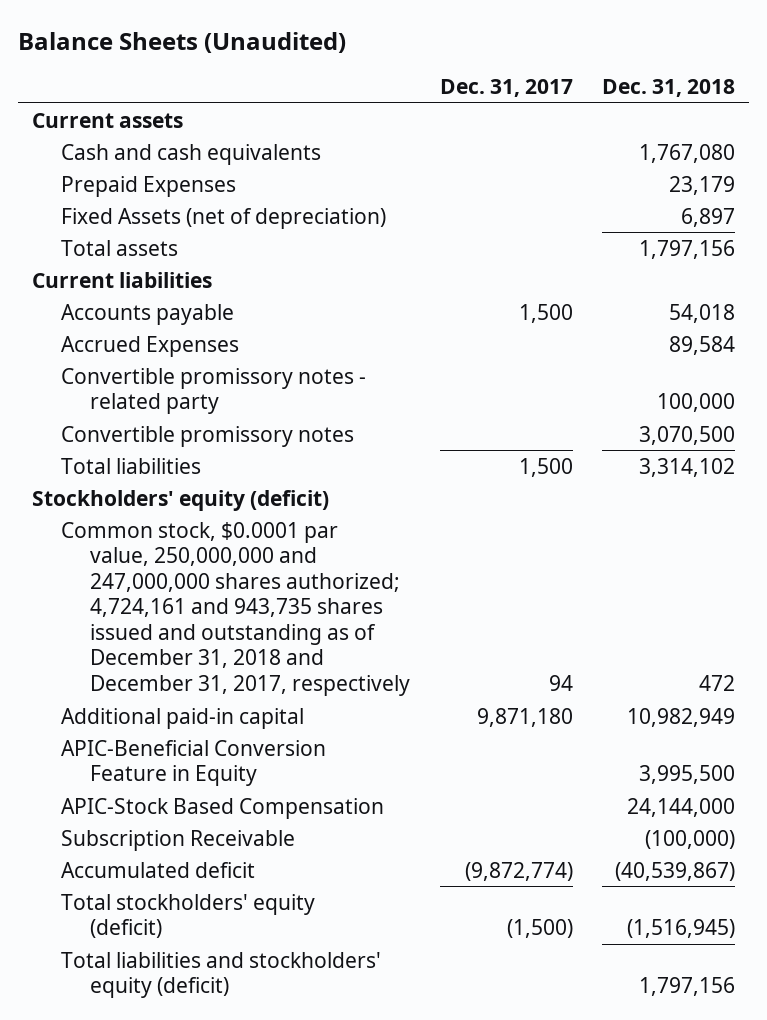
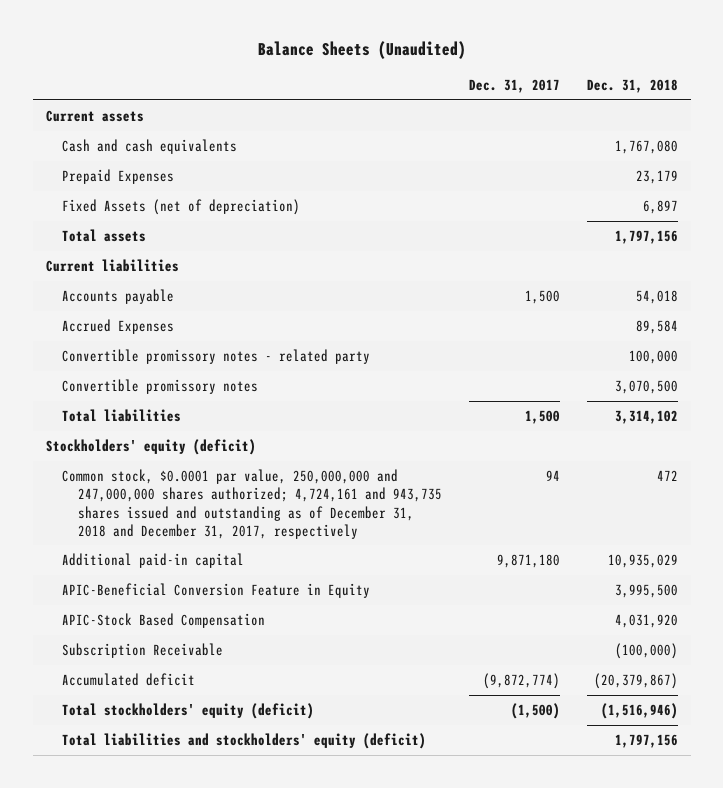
[626,707,735,727] 10,982,949 -> [607,553,678,568] 10,935,029
[626,797,735,817] 24,144,000 -> [614,613,678,628] 4,031,920
[614,861,735,881] (40,539,867) -> [593,672,678,689] (20,379,867)
[626,919,735,939] (1,516,945) -> [600,702,678,719] (1,516,946)

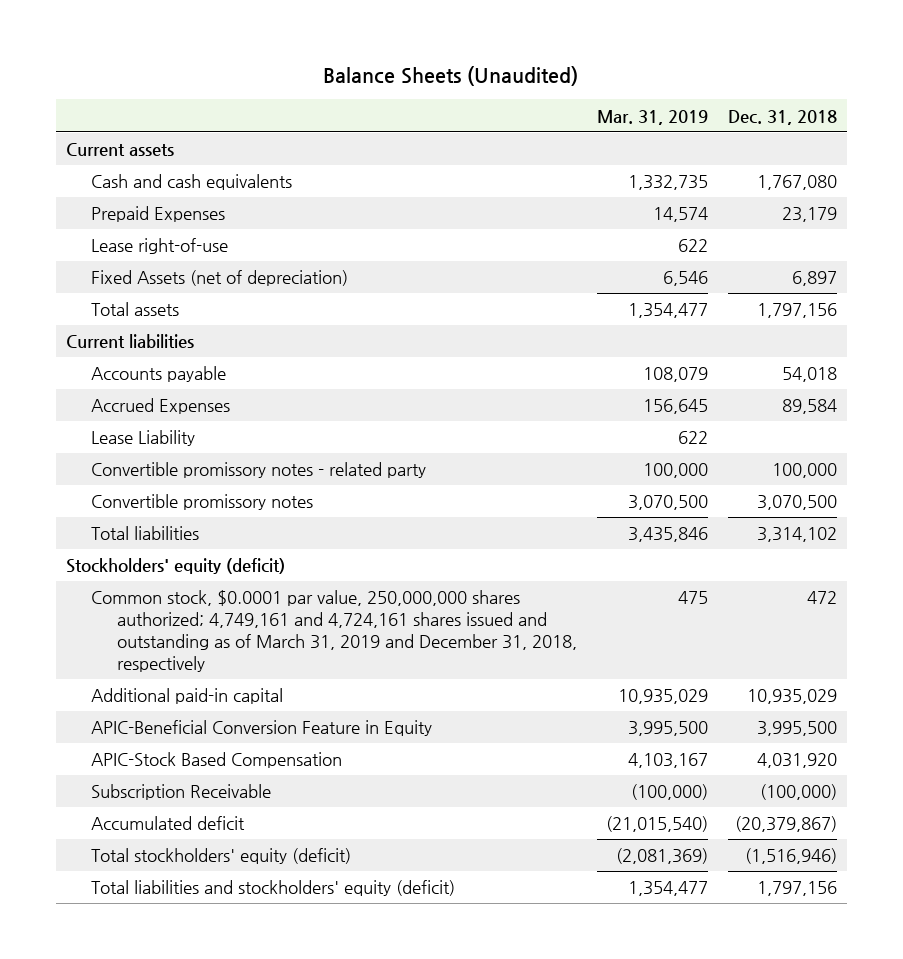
[468,78,560,93] Dec. 31, 2017 -> none
none -> [596,109,708,125] Mar. 31, 2019
none -> [91,238,229,255] Lease right-of-use
none -> [91,430,196,447] Lease Liability
[62,468,443,539] Common stock, $0.0001 par value, 250,000,000 and 247,000,000 shares authorized; 4,724,161 and 943,735 shares issued and outstanding as of December 31, 2018 and December 31, 2017, respectively -> [91,590,577,673] Common stock, $0.0001 par value, 250,000,000 shares authorized; 4,749,161 and 4,724,161 shares issued and outstanding as of March 31, 2019 and December 31, 2018, respectively

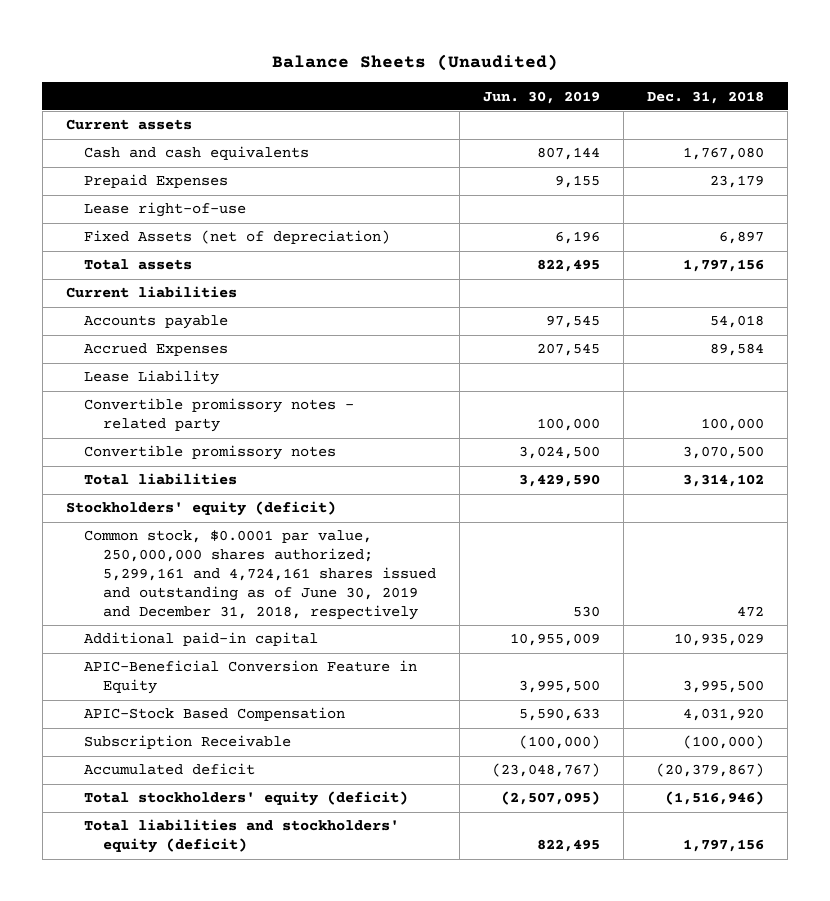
[596,109,708,125] Mar. 31, 2019 -> none
none -> [483,90,601,104] Jun. 30, 2019
[91,590,577,673] Common stock, $0.0001 par value, 250,000,000 shares authorized; 4,749,161 and 4,724,161 shares issued and outstanding as of March 31, 2019 and December 31, 2018, respectively -> [84,530,437,620] Common stock, $0.0001 par value, 250,000,000 shares authorized; 5,299,161 and 4,724,161 shares issued and outstanding as of June 30, 2019 and December 31, 2018, respectively

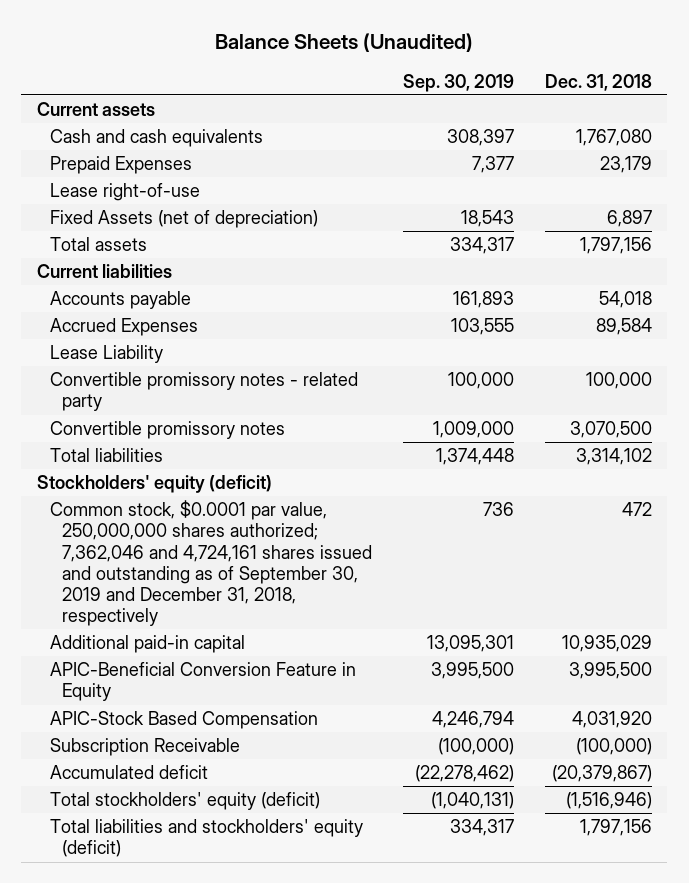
[483,90,601,104] Jun. 30, 2019 -> none
none -> [403,73,515,92] Sep. 30, 2019
[84,530,437,620] Common stock, $0.0001 par value, 250,000,000 shares authorized; 5,299,161 and 4,724,161 shares issued and outstanding as of June 30, 2019 and December 31, 2018, respectively -> [49,500,373,626] Common stock, $0.0001 par value, 250,000,000 shares authorized; 7,362,046 and 4,724,161 shares issued and outstanding as of September 30, 2019 and December 31, 2018, respectively

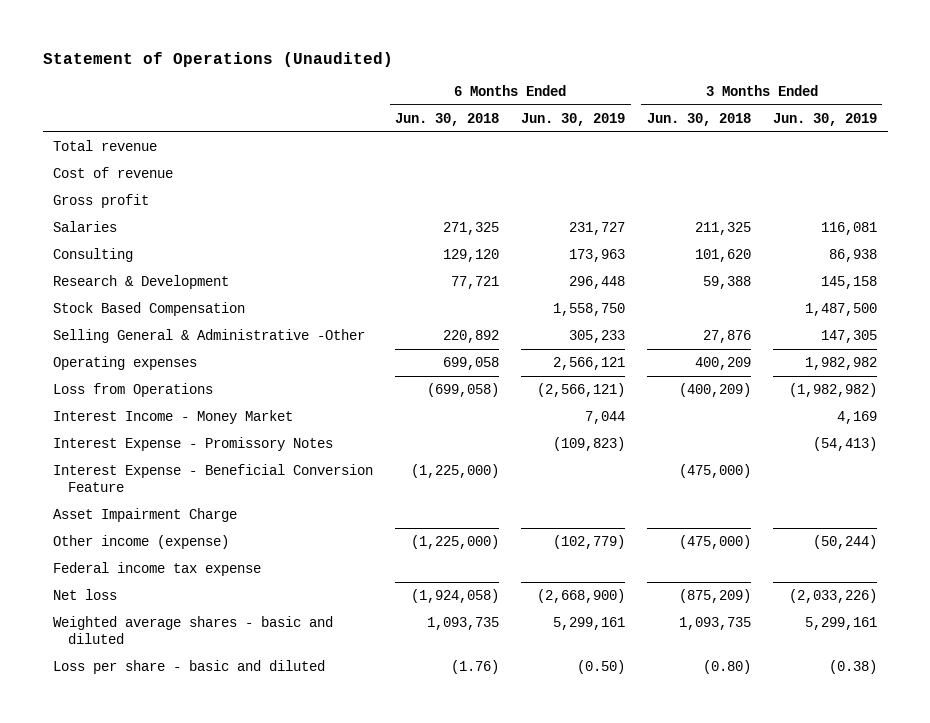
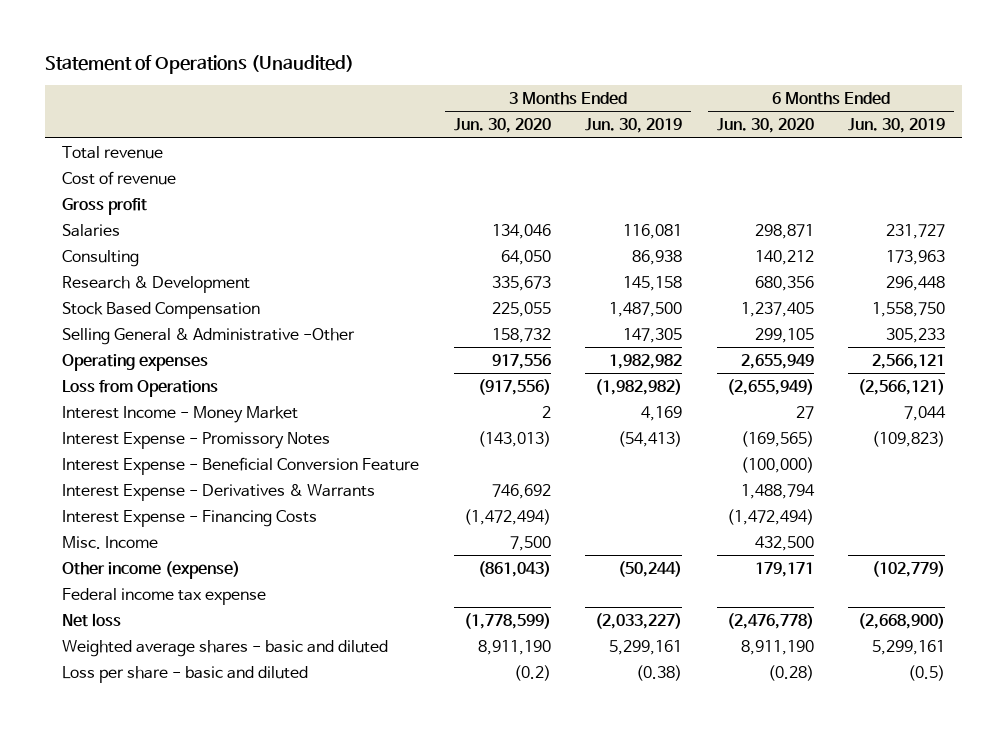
[395,112,500,126] Jun. 30, 2018 -> none
[646,112,751,126] Jun. 30, 2018 -> none
none -> [453,118,551,134] Jun. 30, 2020
none -> [716,118,814,134] Jun. 30, 2020
none -> [61,483,375,501] Interest Expense - Derivatives & Warrants
none -> [61,509,317,527] Interest Expense - Financing Costs
[53,508,238,523] Asset Impairment Charge -> [61,535,158,549] Misc. Income
[788,589,877,604] (2,033,226) -> [595,612,683,629] (2,033,227)
[577,660,626,675] (0.50) -> [908,664,946,681] (0.5)

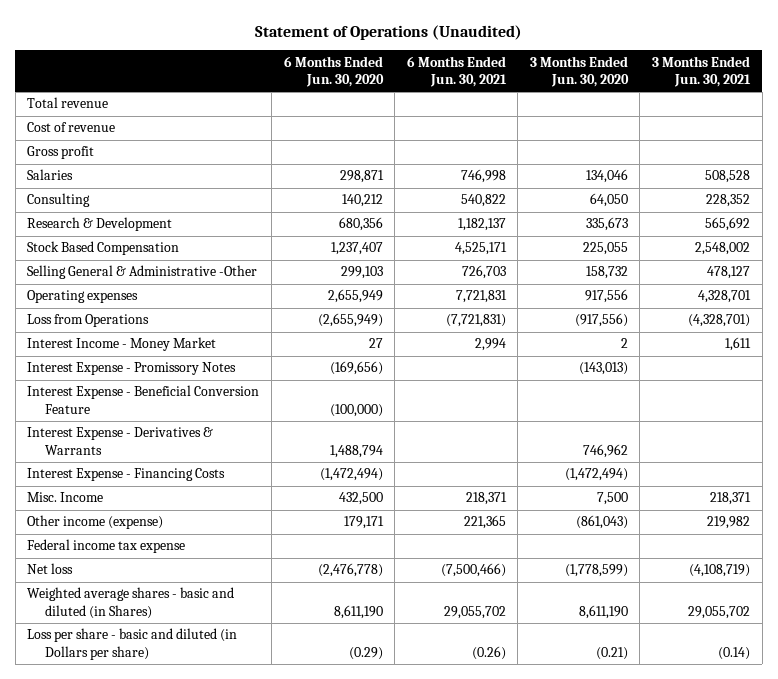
[585,118,683,134] Jun. 30, 2019 -> none
[848,118,946,134] Jun. 30, 2019 -> none
none -> [406,55,507,88] 6 Months Ended Jun. 30, 2021
none -> [652,55,752,88] 3 Months Ended Jun. 30, 2021
[740,301,814,317] 1,237,405 -> [330,242,383,256] 1,237,407
[754,327,814,343] 299,105 -> [340,266,383,280] 299,103
[740,430,814,447] (169,565) -> [329,361,383,376] (169,656)
[491,483,551,499] 746,692 -> [582,443,628,458] 746,962
[61,639,388,657] Weighted average shares - basic and diluted -> [27,587,235,619] Weighted average shares - basic and diluted (in Shares)
[477,639,551,655] 8,911,190 -> [578,604,628,619] 8,611,190
[740,639,814,655] 8,911,190 -> [333,604,383,619] 8,611,190
[61,665,308,683] Loss per share - basic and diluted -> [27,628,238,660] Loss per share - basic and diluted (in Dollars per share)
[513,664,551,681] (0.2) -> [595,646,628,660] (0.21)
[767,664,814,681] (0.28) -> [348,646,383,660] (0.29)

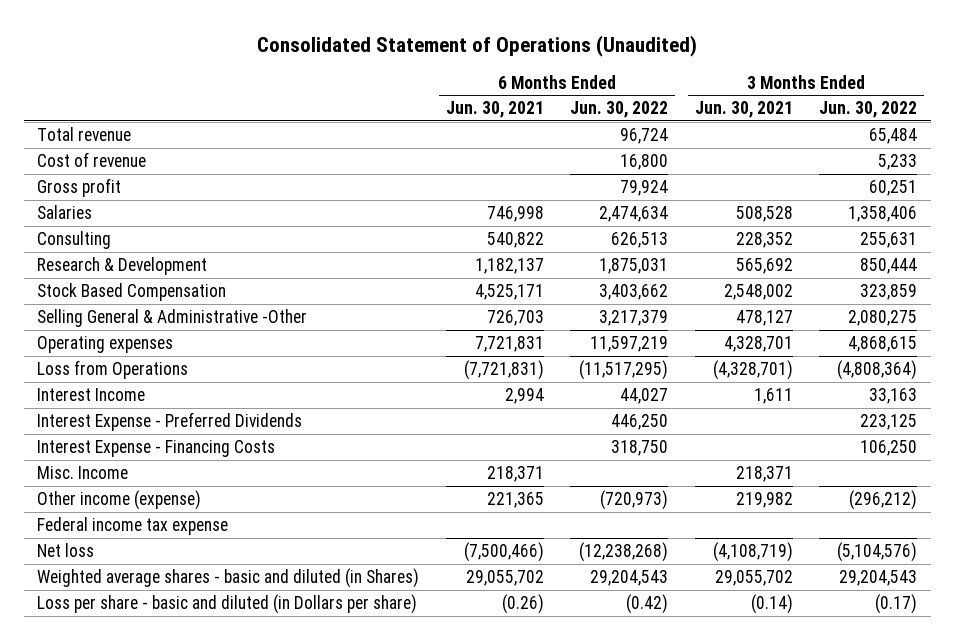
[254,24,522,40] Statement of Operations (Unaudited) -> [257,34,698,57] Consolidated Statement of Operations (Unaudited)
[283,55,384,88] 6 Months Ended Jun. 30, 2020 -> none
[529,55,629,88] 3 Months Ended Jun. 30, 2020 -> none
none -> [570,101,669,119] Jun. 30, 2022
none -> [819,101,918,119] Jun. 30, 2022
[27,362,237,376] Interest Expense - Promissory Notes -> none
[27,385,260,414] Interest Expense - Beneficial Conversion Feature -> none
[27,427,214,455] Interest Expense - Derivatives & Warrants -> none
[27,337,217,352] Interest Income - Money Market -> [37,388,146,402] Interest Income
none -> [37,412,303,432] Interest Expense - Preferred Dividends

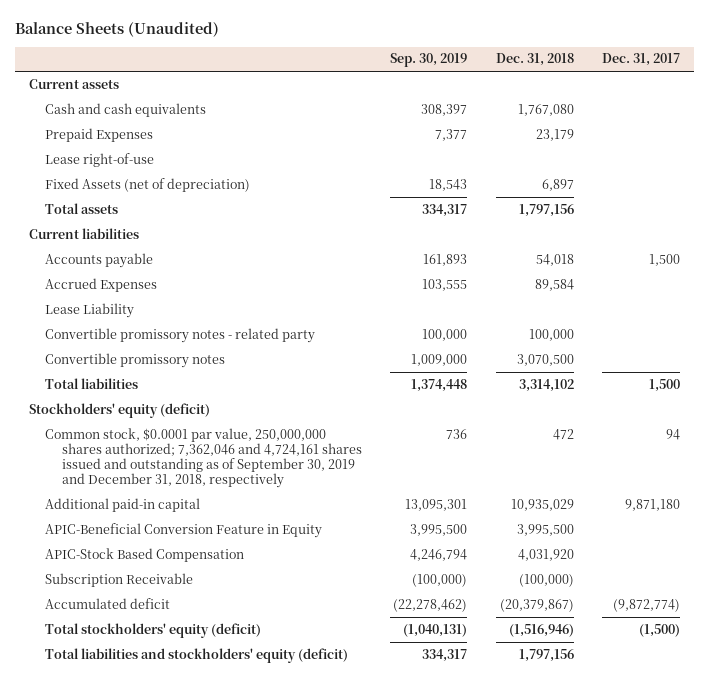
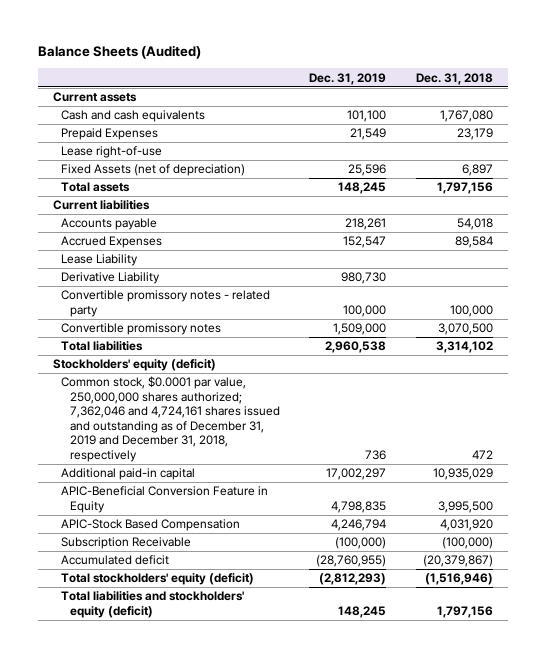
[14,22,219,38] Balance Sheets (Unaudited) -> [38,45,202,60] Balance Sheets (Audited)
[390,53,468,68] Sep. 30, 2019 -> none
[602,53,681,67] Dec. 31, 2017 -> none
none -> [309,72,387,85] Dec. 31, 2019
none -> [61,272,161,285] Derivative Liability
[45,427,362,489] Common stock, $0.0001 par value, 250,000,000 shares authorized; 7,362,046 and 4,724,161 shares issued and outstanding as of September 30, 2019 and December 31, 2018, respectively -> [61,376,280,462] Common stock, $0.0001 par value, 250,000,000 shares authorized; 7,362,046 and 4,724,161 shares issued and outstanding as of December 31, 2019 and December 31, 2018, respectively

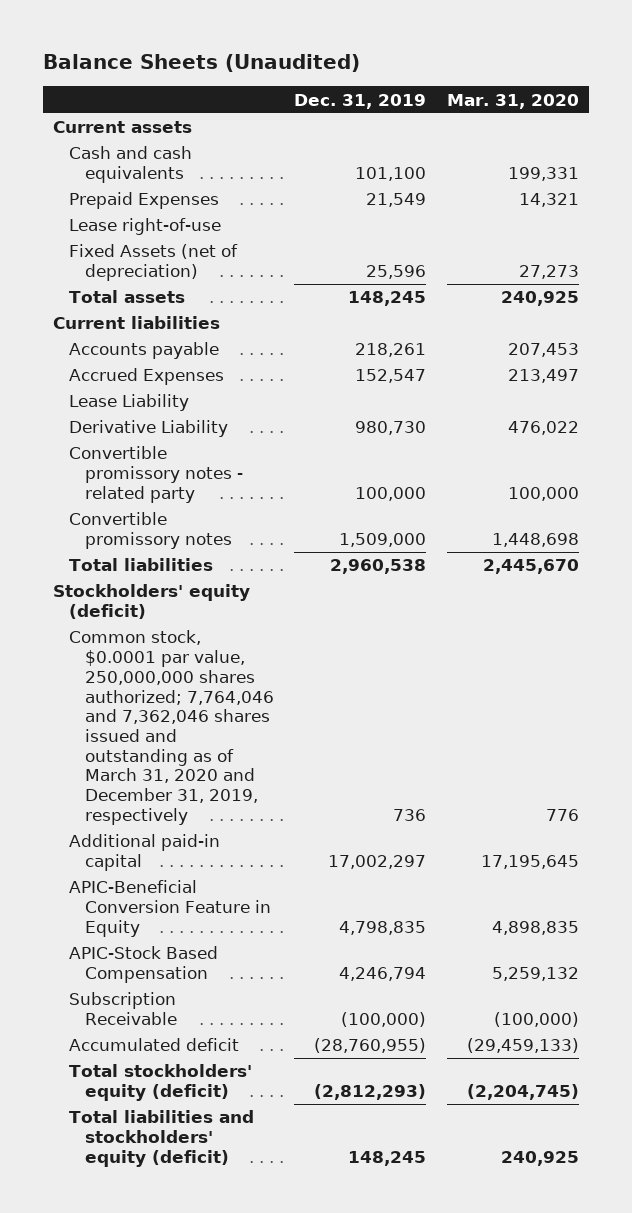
[38,45,202,60] Balance Sheets (Audited) -> [42,54,360,73] Balance Sheets (Unaudited)
[415,72,493,85] Dec. 31, 2018 -> none
none -> [446,93,579,109] Mar. 31, 2020
[61,376,280,462] Common stock, $0.0001 par value, 250,000,000 shares authorized; 7,362,046 and 4,724,161 shares issued and outstanding as of December 31, 2019 and December 31, 2018, respectively -> [68,630,275,825] Common stock, $0.0001 par value, 250,000,000 shares authorized; 7,764,046 and 7,362,046 shares issued and outstanding as of March 31, 2020 and December 31, 2019, respectively

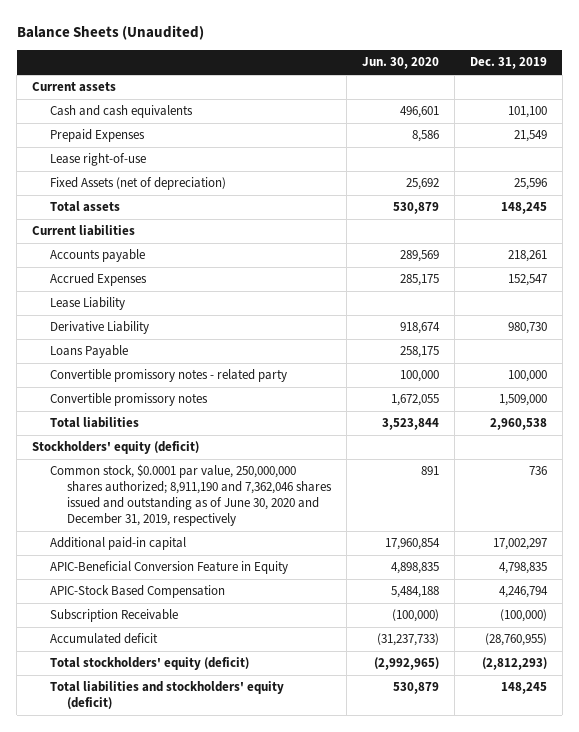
[446,93,579,109] Mar. 31, 2020 -> none
none -> [361,57,439,70] Jun. 30, 2020
none -> [49,345,128,359] Loans Payable
[68,630,275,825] Common stock, $0.0001 par value, 250,000,000 shares authorized; 7,764,046 and 7,362,046 shares issued and outstanding as of March 31, 2020 and December 31, 2019, respectively -> [49,464,333,526] Common stock, $0.0001 par value, 250,000,000 shares authorized; 8,911,190 and 7,362,046 shares issued and outstanding as of June 30, 2020 and December 31, 2019, respectively

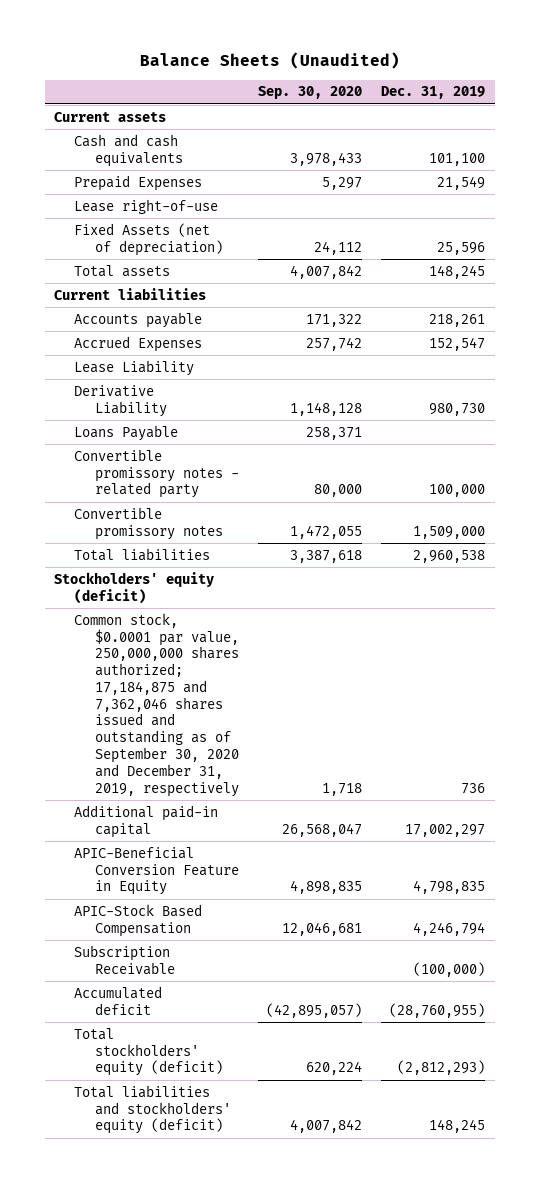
[361,57,439,70] Jun. 30, 2020 -> none
none -> [257,86,362,100] Sep. 30, 2020
[49,464,333,526] Common stock, $0.0001 par value, 250,000,000 shares authorized; 8,911,190 and 7,362,046 shares issued and outstanding as of June 30, 2020 and December 31, 2019, respectively -> [74,612,239,797] Common stock, $0.0001 par value, 250,000,000 shares authorized; 17,184,875 and 7,362,046 shares issued and outstanding as of September 30, 2020 and December 31, 2019, respectively

